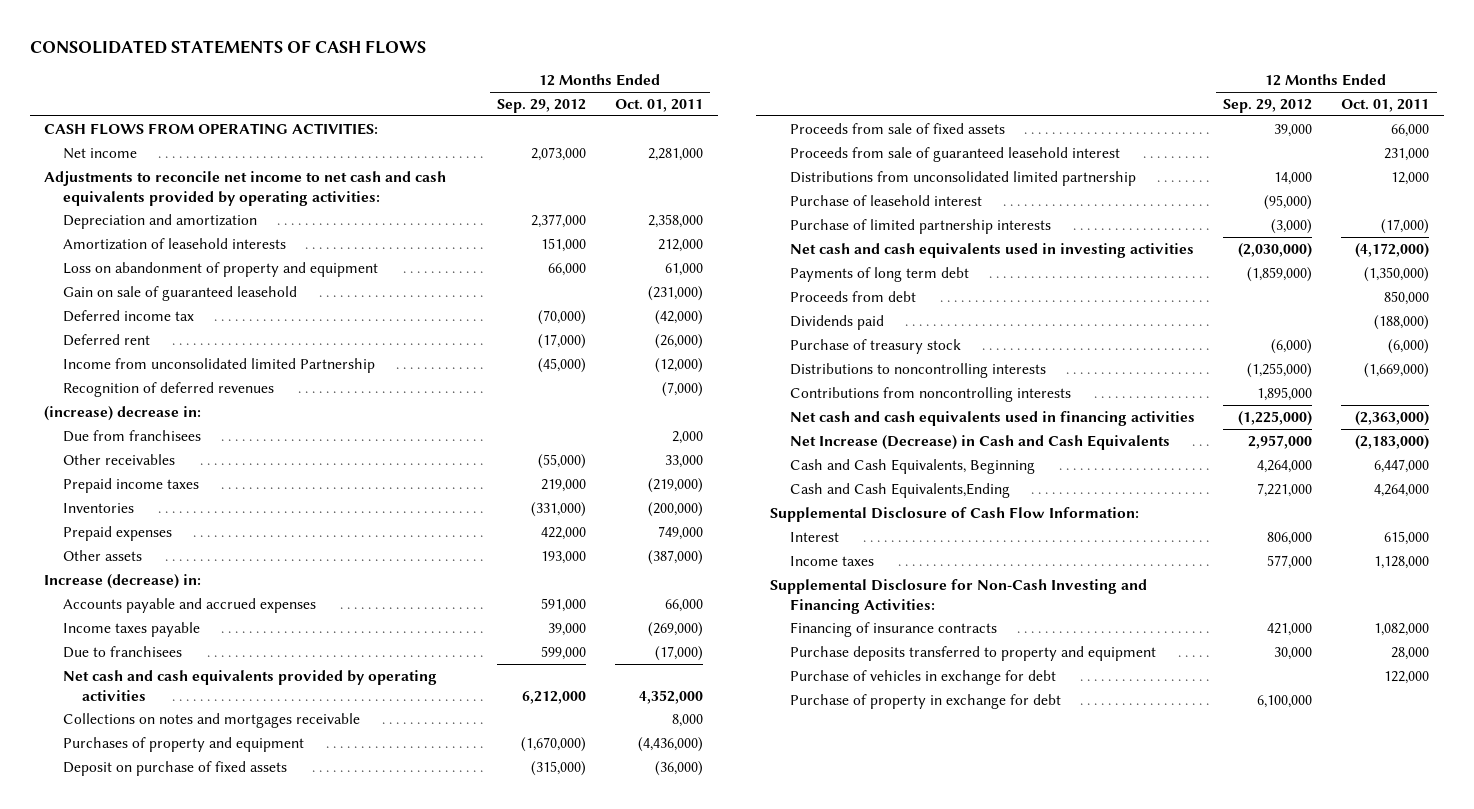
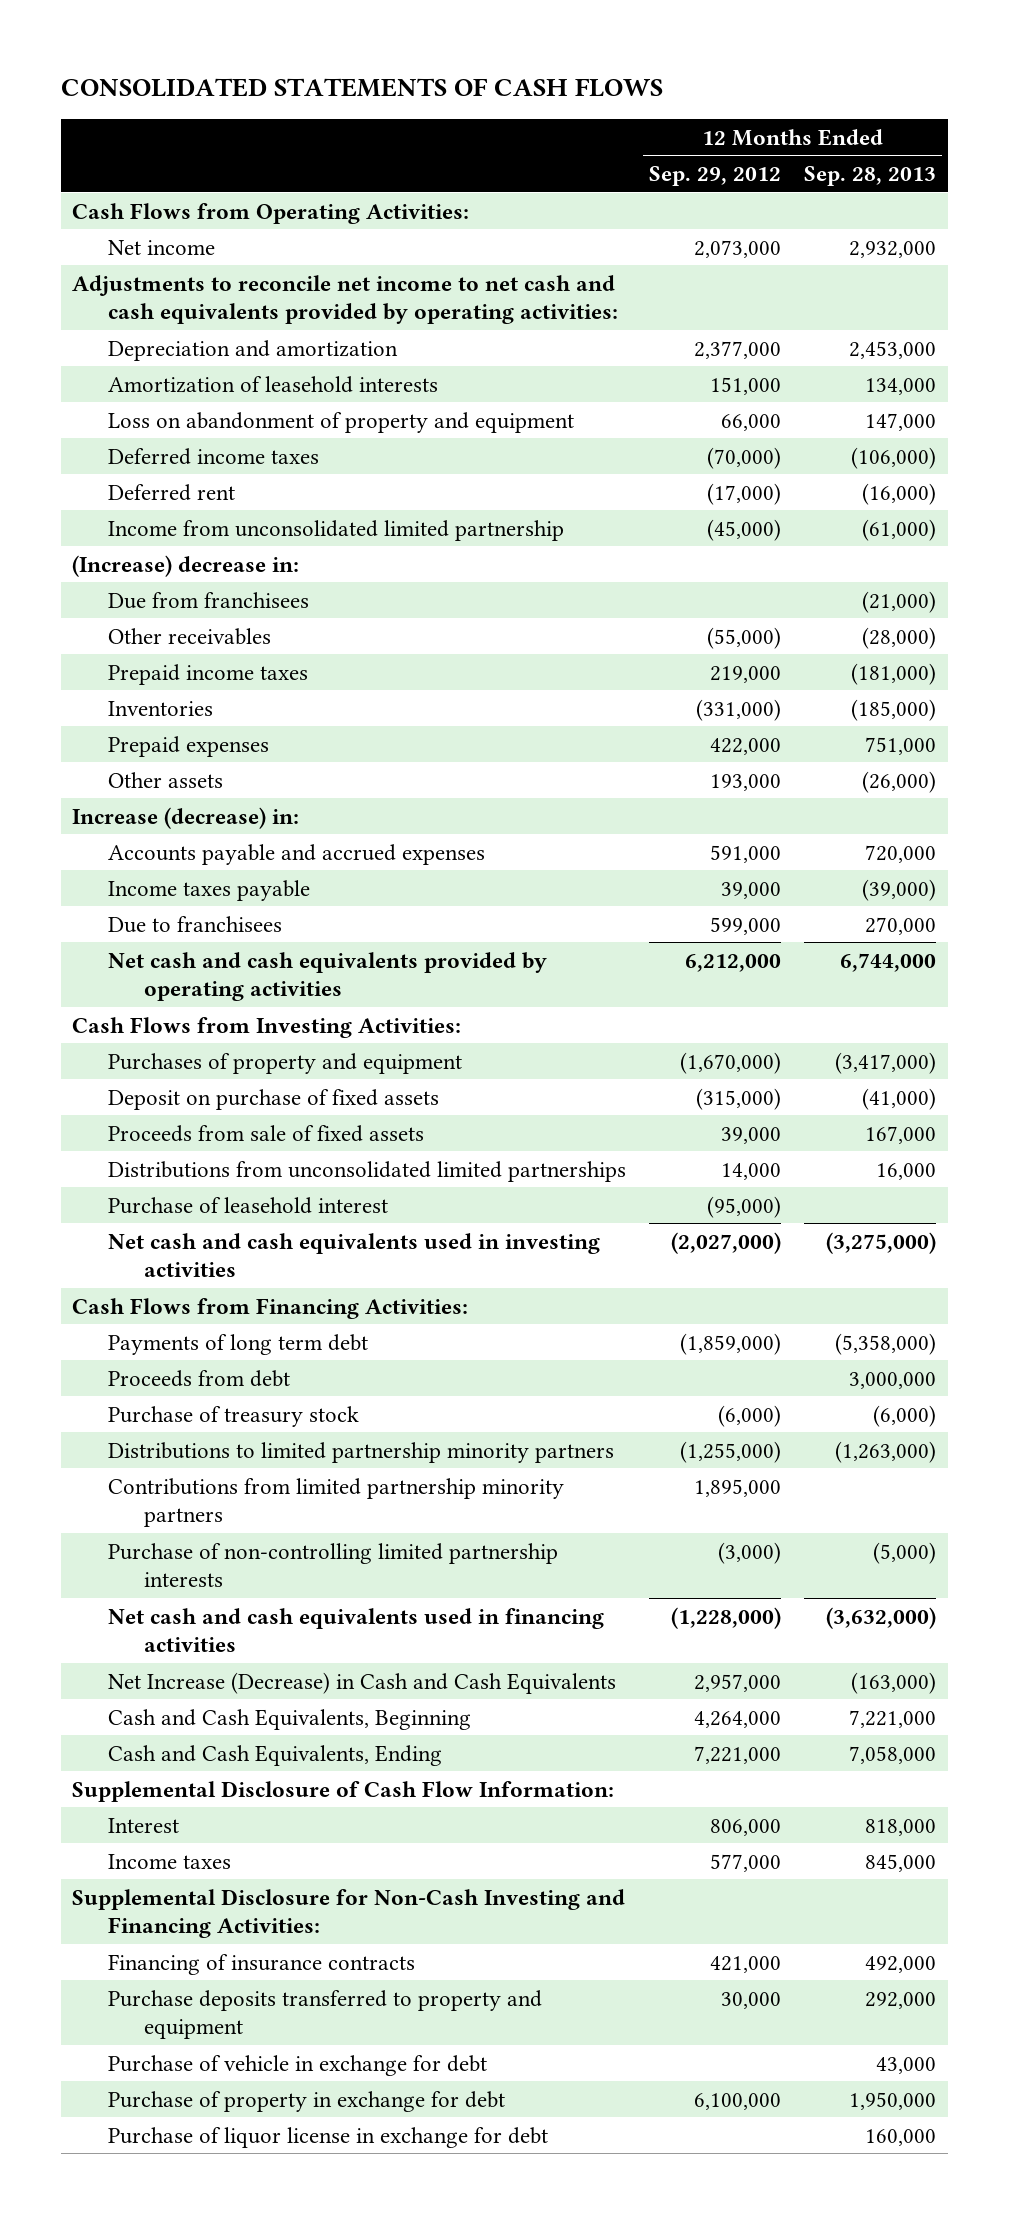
[615,98,704,112] Oct. 01, 2011 -> none
none -> [804,166,937,187] Sep. 28, 2013
[44,122,379,135] CASH FLOWS FROM OPERATING ACTIVITIES: -> [72,202,470,224] Cash Flows from Operating Activities:
[63,285,298,301] Gain on sale of guaranteed leasehold -> none
[63,309,195,322] Deferred income tax -> [107,447,319,465] Deferred income taxes
[63,381,275,397] Recognition of deferred revenues -> none
[63,357,376,373] Income from unconsolidated limited Partnership -> [107,519,564,541] Income from unconsolidated limited partnership
[44,405,202,421] (increase) decrease in: -> [72,554,300,577] (Increase) decrease in:
[63,712,361,728] Collections on notes and mortgages receivable -> none
none -> [72,1016,462,1038] Cash Flows from Investing Activities:
[789,146,1120,162] Proceeds from sale of guaranteed leasehold interest -> none
[789,170,1136,186] Distributions from unconsolidated limited partnership -> [107,1160,626,1182] Distributions from unconsolidated limited partnerships
[789,218,1051,234] Purchase of limited partnership interests -> none
[1238,242,1313,258] (2,030,000) -> [671,1231,782,1254] (2,027,000)
none -> [72,1297,469,1319] Cash Flows from Financing Activities:
[789,314,884,330] Dividends paid -> none
[789,362,1046,378] Distributions to noncontrolling interests -> [107,1441,614,1463] Distributions to limited partnership minority partners
[789,386,1071,402] Contributions from noncontrolling interests -> [107,1477,564,1528] Contributions from limited partnership minority partners
none -> [107,1542,558,1588] Purchase of non-controlling limited partnership interests
[1238,410,1313,426] (1,225,000) -> [671,1606,782,1629] (1,228,000)
[789,482,1010,498] Cash and Cash Equivalents,Ending -> [107,1744,442,1766] Cash and Cash Equivalents, Ending
[789,669,1056,685] Purchase of vehicles in exchange for debt -> [107,2054,487,2076] Purchase of vehicle in exchange for debt
none -> [107,2126,548,2148] Purchase of liquor license in exchange for debt

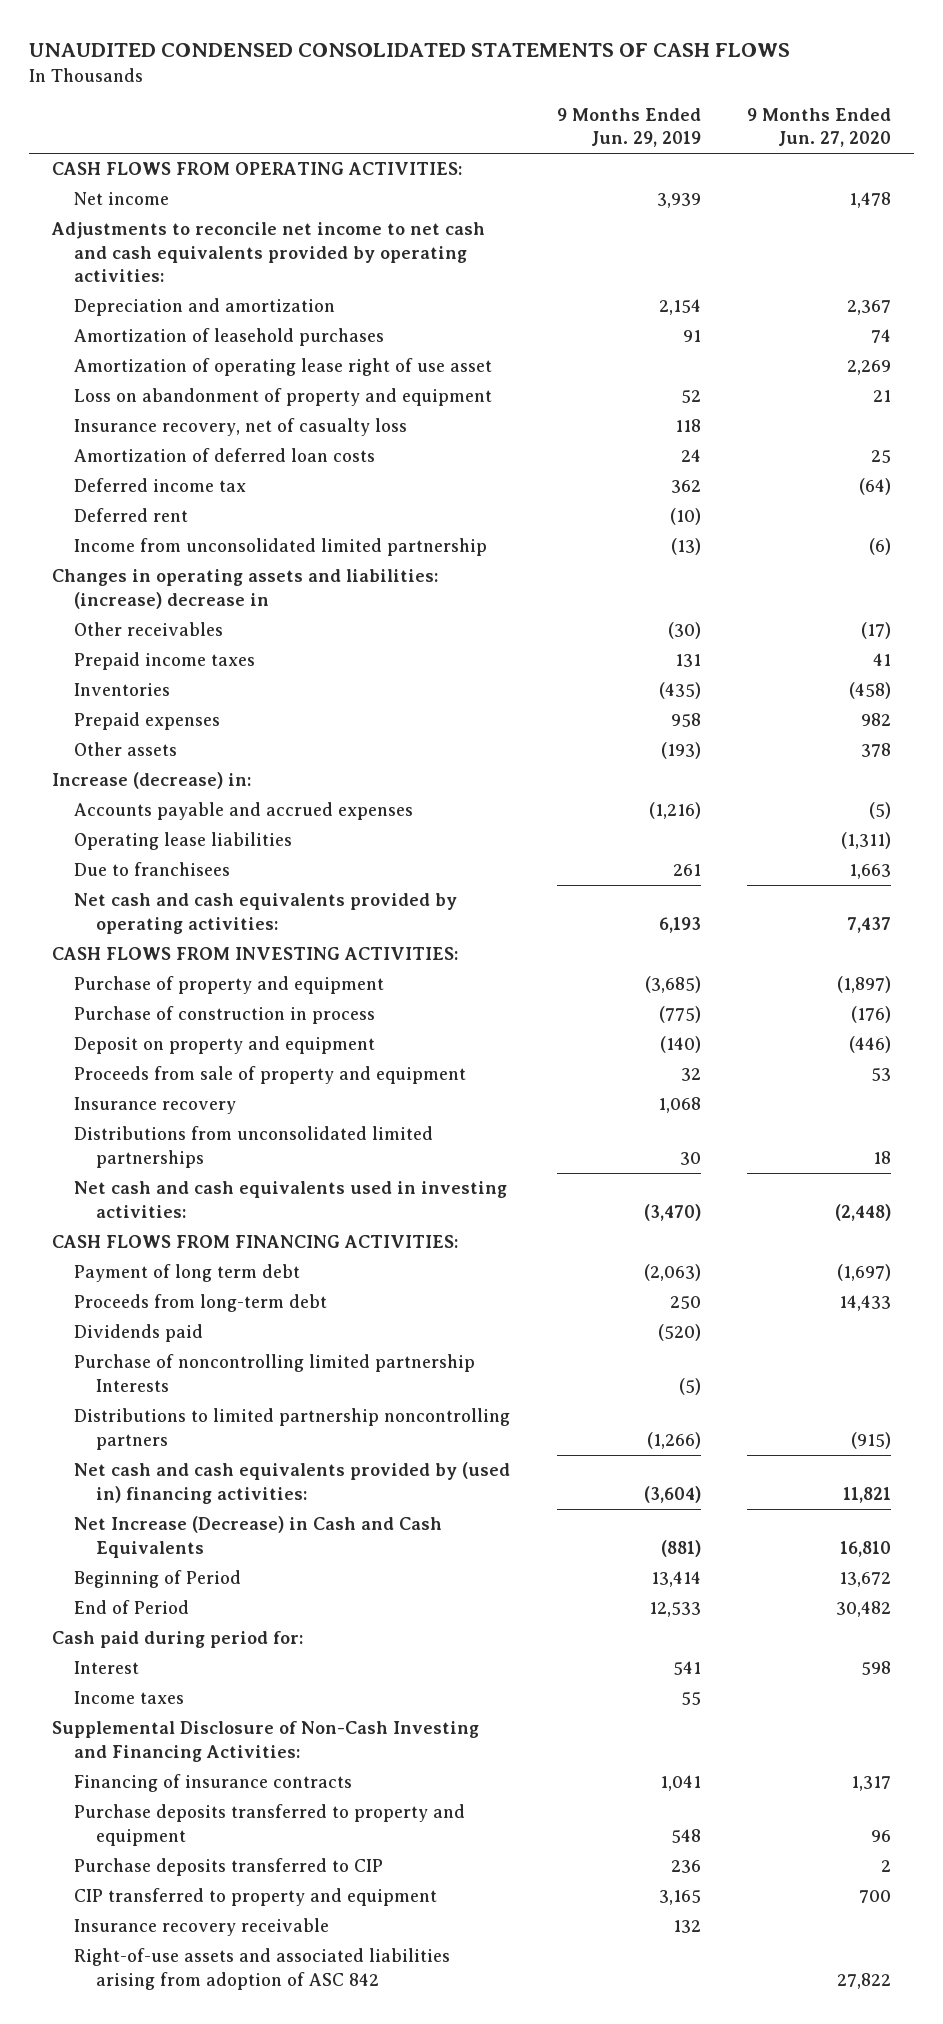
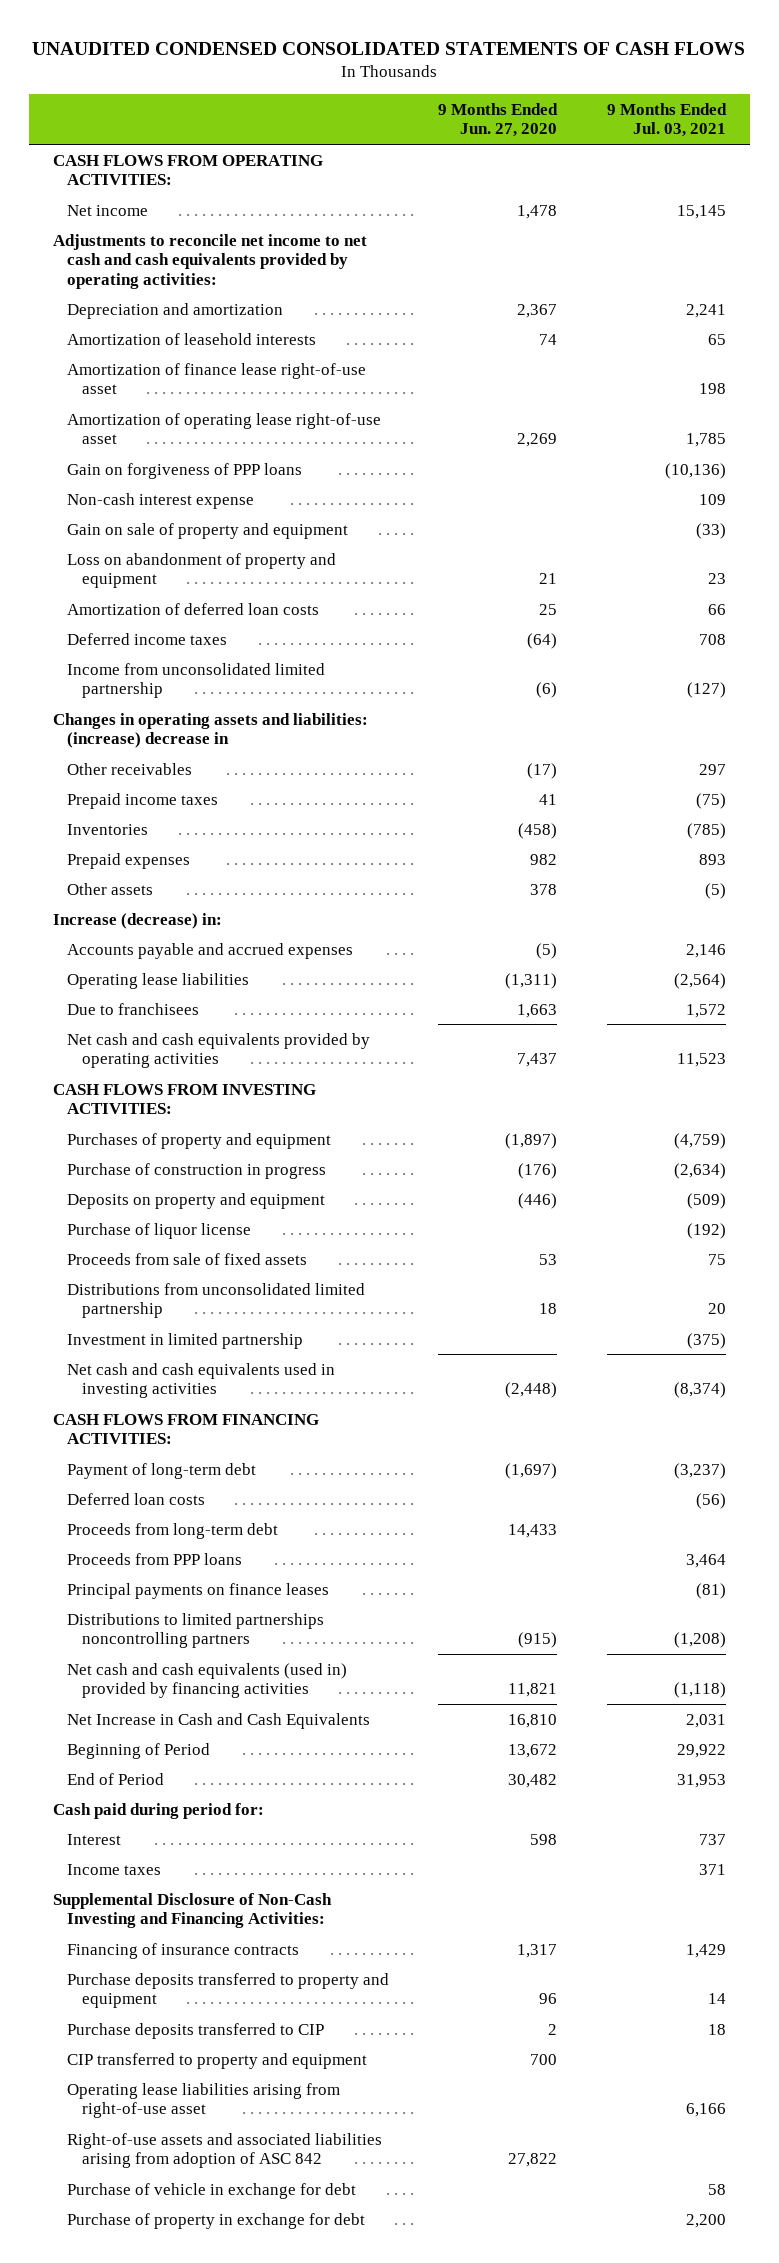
[556,108,701,148] 9 Months Ended Jun. 29, 2019 -> none
none -> [606,102,727,138] 9 Months Ended Jul. 03, 2021
[74,328,385,347] Amortization of leasehold purchases -> [67,332,317,345] Amortization of leasehold interests
none -> [67,362,367,395] Amortization of finance lease right-of-use asset
[74,358,493,377] Amortization of operating lease right of use asset -> [67,412,382,445] Amortization of operating lease right-of-use asset
none -> [67,462,303,479] Gain on forgiveness of PPP loans
none -> [67,492,255,509] Non-cash interest expense
none -> [67,522,349,539] Gain on sale of property and equipment
[74,418,408,437] Insurance recovery, net of casualty loss -> none
[74,508,189,523] Deferred rent -> none
[74,478,247,493] Deferred income tax -> [67,632,228,645] Deferred income taxes
[74,893,458,934] Net cash and cash equivalents provided by operating activities: -> [67,1032,371,1069] Net cash and cash equivalents provided by operating activities
[74,1097,237,1115] Insurance recovery -> none
[74,976,385,995] Purchase of property and equipment -> [67,1132,332,1149] Purchases of property and equipment
[74,1006,376,1025] Purchase of construction in process -> [67,1162,327,1179] Purchase of construction in progress
[74,1036,376,1055] Deposit on property and equipment -> [67,1192,326,1209] Deposits on property and equipment
none -> [67,1222,252,1239] Purchase of liquor license
[74,1066,467,1085] Proceeds from sale of property and equipment -> [67,1252,308,1265] Proceeds from sale of fixed assets
[74,1126,434,1168] Distributions from unconsolidated limited partnerships -> [67,1282,366,1319] Distributions from unconsolidated limited partnership
none -> [67,1332,304,1349] Investment in limited partnership
[74,1181,508,1218] Net cash and cash equivalents used in investing activities: -> [67,1362,336,1399] Net cash and cash equivalents used in investing activities
[74,1264,301,1283] Payment of long term debt -> [67,1462,257,1479] Payment of long-term debt
none -> [67,1492,206,1505] Deferred loan costs
[74,1324,204,1343] Dividends paid -> none
[74,1354,476,1392] Purchase of noncontrolling limited partnership Interests -> none
none -> [67,1552,243,1565] Proceeds from PPP loans
none -> [67,1582,330,1599] Principal payments on finance leases
[74,1408,511,1450] Distributions to limited partnership noncontrolling partners -> [67,1612,325,1649] Distributions to limited partnerships noncontrolling partners
[74,1462,511,1504] Net cash and cash equivalents provided by (used in) financing activities: -> [67,1662,348,1699] Net cash and cash equivalents (used in) provided by financing activities
[74,1516,443,1558] Net Increase (Decrease) in Cash and Cash Equivalents -> [67,1712,371,1729] Net Increase in Cash and Cash Equivalents
[74,1918,330,1937] Insurance recovery receivable -> none
none -> [67,2082,341,2119] Operating lease liabilities arising from right-of-use asset
none -> [67,2182,357,2199] Purchase of vehicle in exchange for debt
none -> [67,2212,366,2229] Purchase of property in exchange for debt

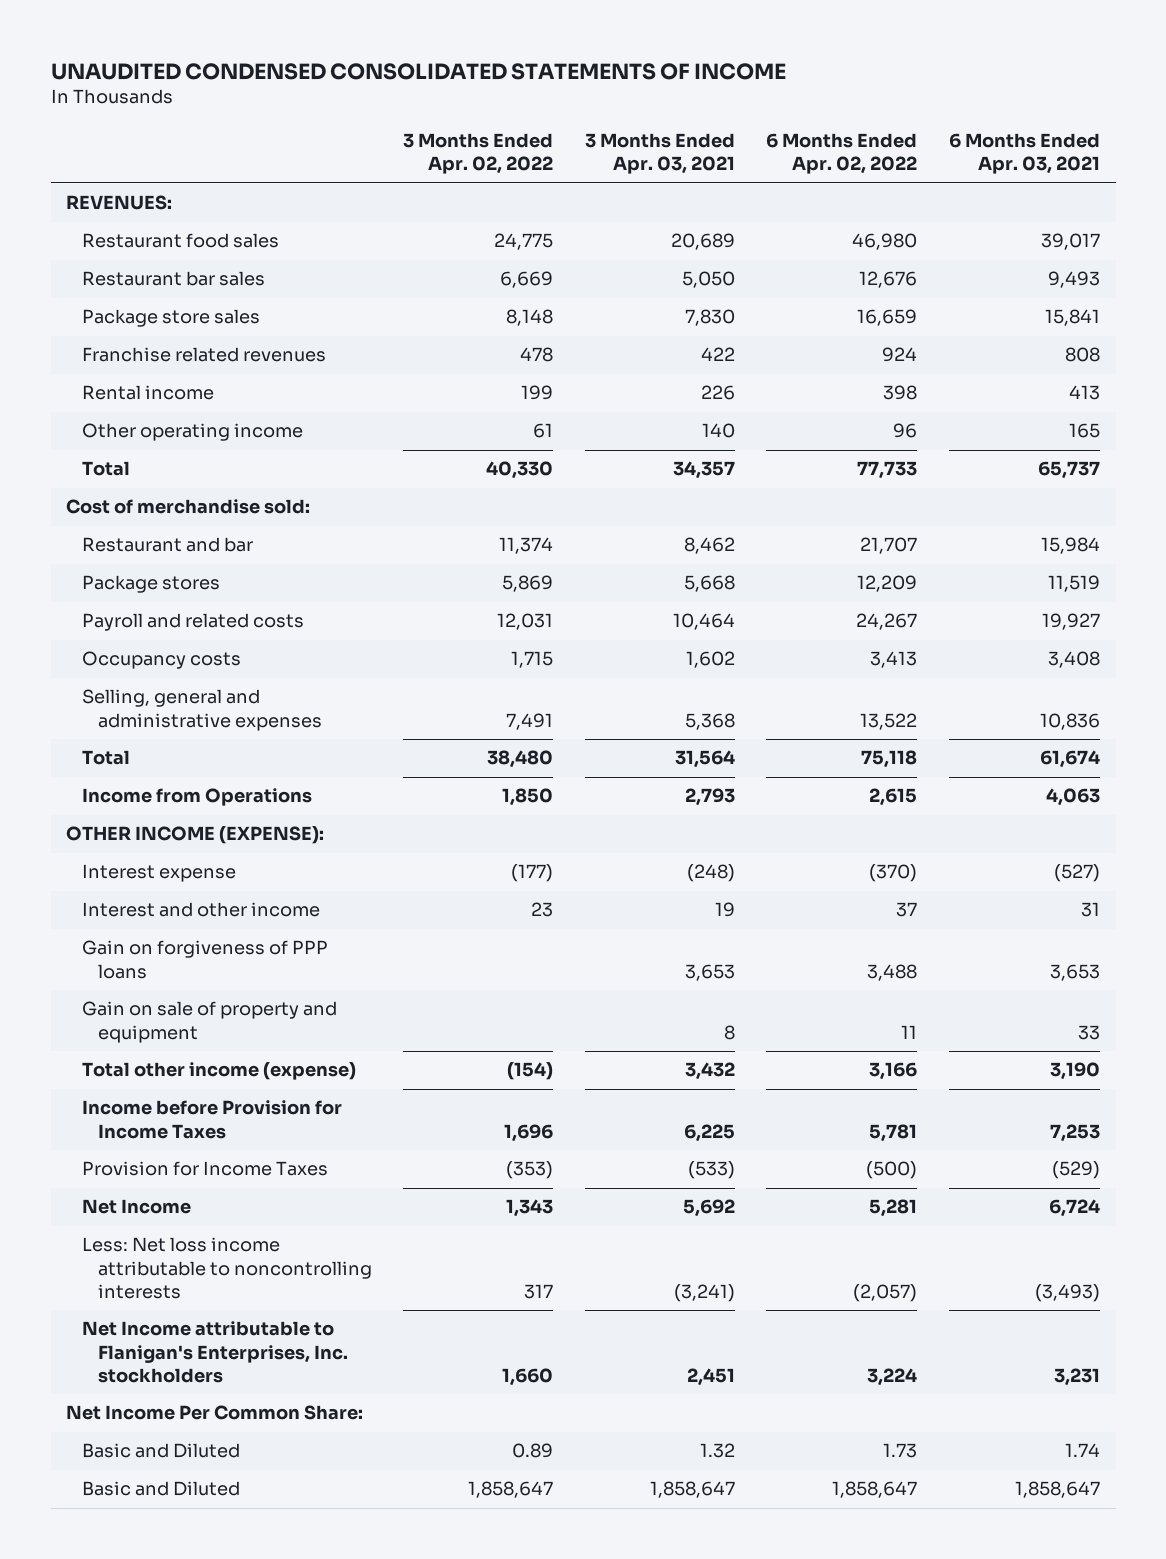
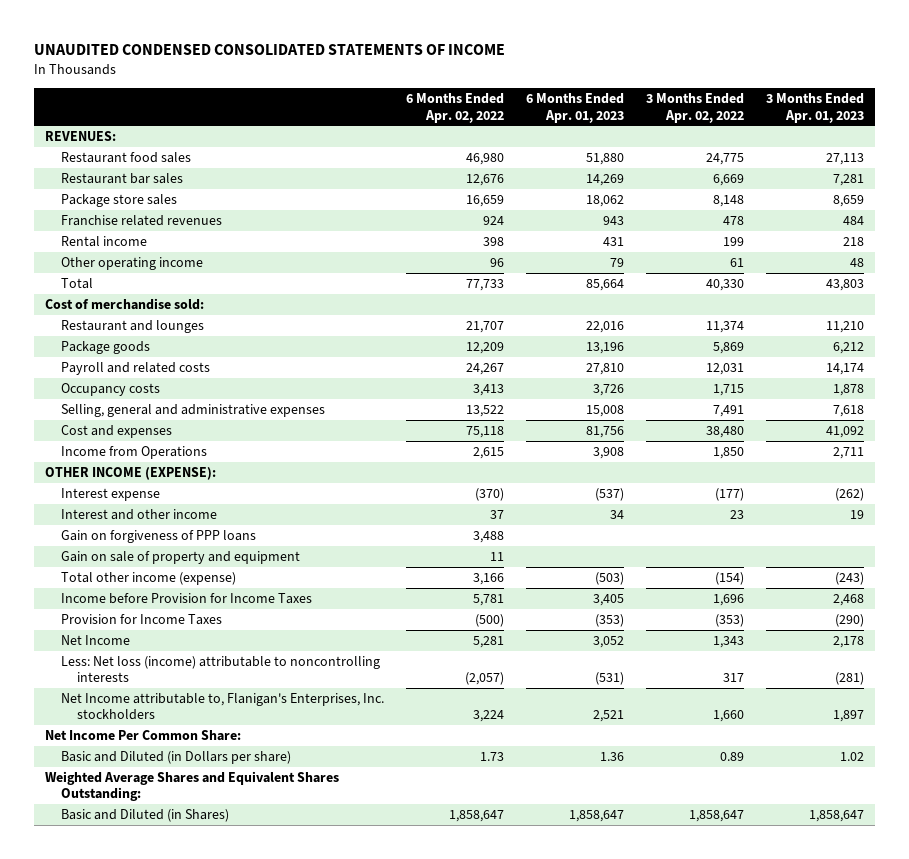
[584,132,735,175] 3 Months Ended Apr. 03, 2021 -> none
[948,132,1100,175] 6 Months Ended Apr. 03, 2021 -> none
none -> [525,93,624,123] 6 Months Ended Apr. 01, 2023
none -> [765,93,864,123] 3 Months Ended Apr. 01, 2023
[82,537,254,553] Restaurant and bar -> [60,320,204,334] Restaurant and lounges
[82,575,221,594] Package stores -> [60,341,150,355] Package goods
[82,750,131,766] Total -> [60,425,172,439] Cost and expenses
[82,1237,372,1300] Less: Net loss income attributable to noncontrolling interests -> [60,656,380,683] Less: Net loss (income) attributable to noncontrolling interests
[82,1321,348,1384] Net Income attributable to Flanigan's Enterprises, Inc. stockholders -> [60,693,384,721] Net Income attributable to, Flanigan's Enterprises, Inc. stockholders
[82,1443,241,1459] Basic and Diluted -> [60,751,291,765] Basic and Diluted (in Dollars per share)
none -> [44,771,339,802] Weighted Average Shares and Equivalent Shares Outstanding:
[82,1481,241,1497] Basic and Diluted -> [60,809,229,823] Basic and Diluted (in Shares)

